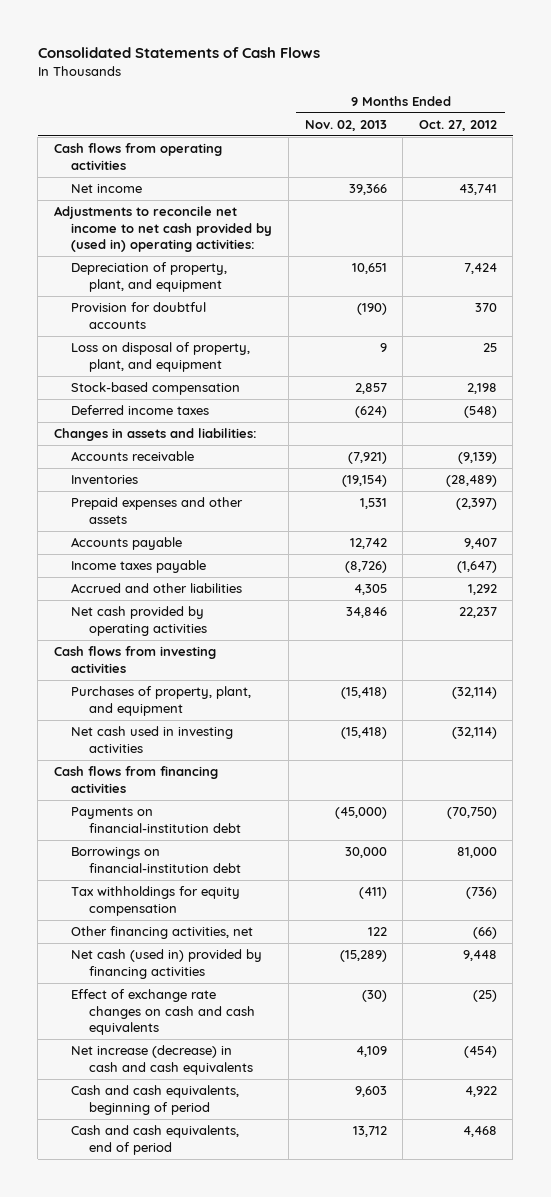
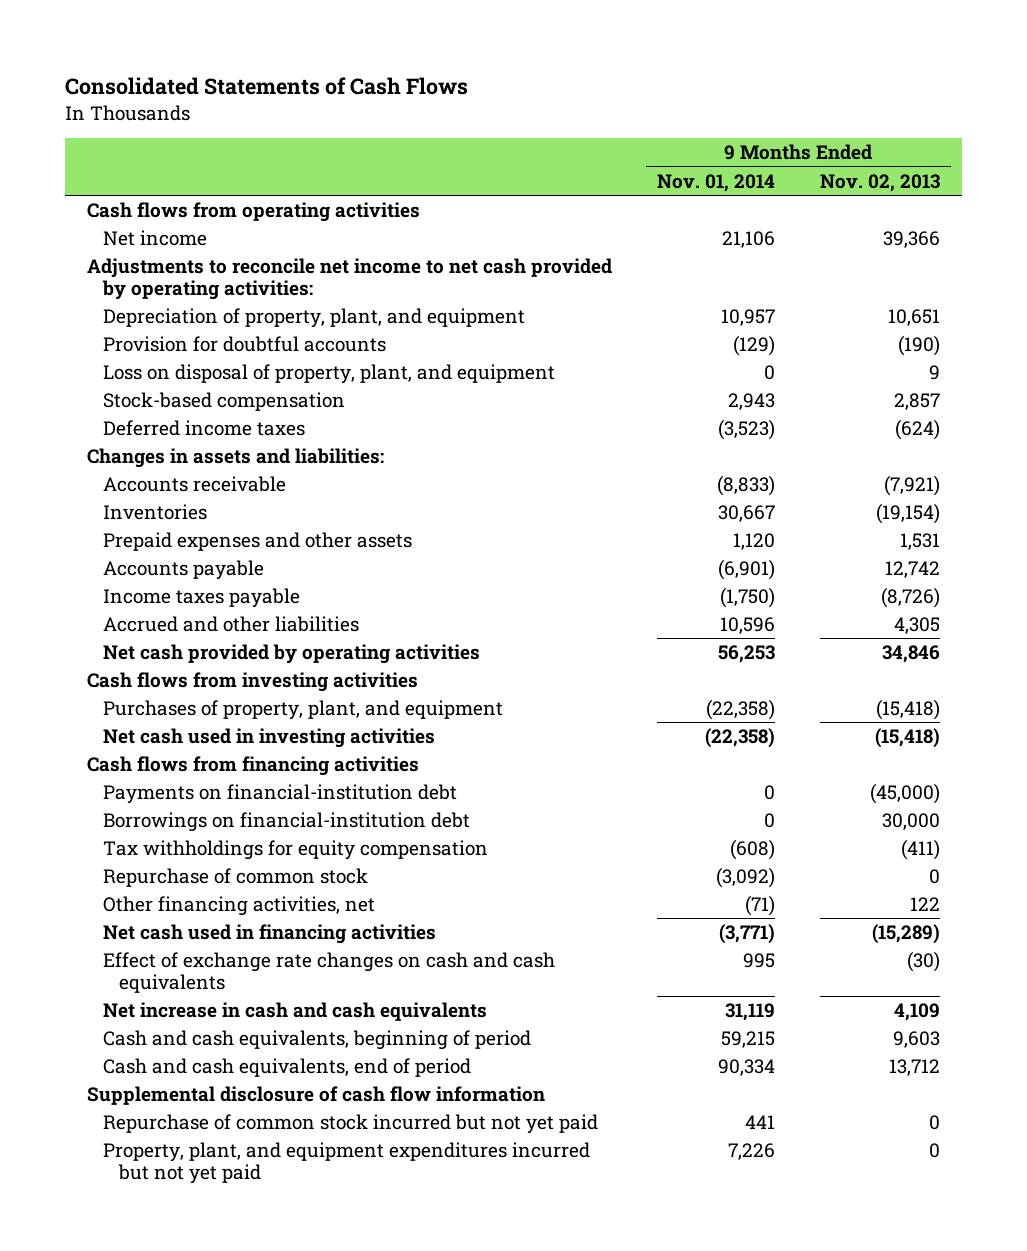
[418,119,497,131] Oct. 27, 2012 -> none
none -> [656,173,775,192] Nov. 01, 2014
[54,206,273,253] Adjustments to reconcile net income to net cash provided by (used in) operating activities: -> [87,257,613,300] Adjustments to reconcile net income to net cash provided by operating activities:
none -> [103,867,369,887] Repurchase of common stock
[71,949,263,979] Net cash (used in) provided by financing activities -> [103,923,437,944] Net cash used in financing activities
[71,1045,253,1075] Net increase (decrease) in cash and cash equivalents -> [103,1001,488,1021] Net increase in cash and cash equivalents
none -> [87,1085,546,1105] Supplemental disclosure of cash flow information
none -> [103,1113,599,1134] Repurchase of common stock incurred but not yet paid
none -> [103,1141,591,1184] Property, plant, and equipment expenditures incurred but not yet paid

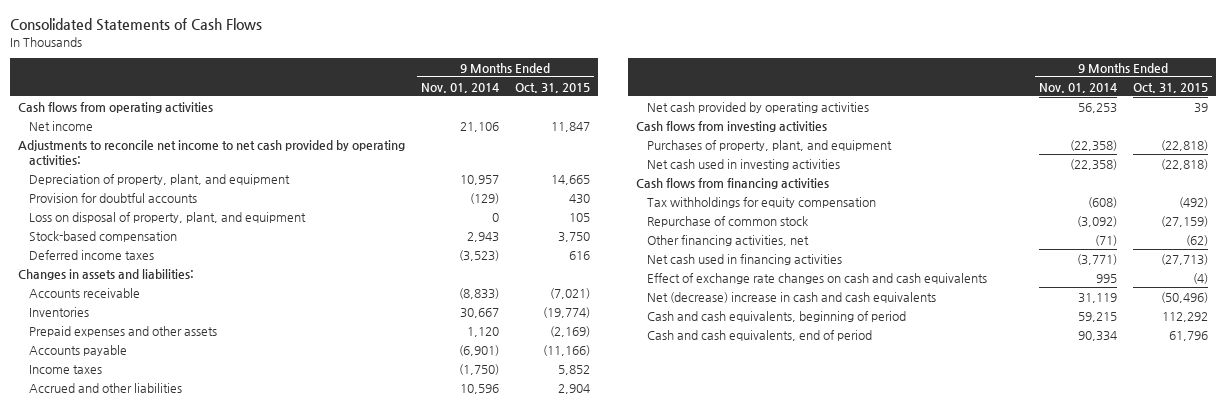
[819,173,940,192] Nov. 02, 2013 -> none
none -> [514,82,590,93] Oct. 31, 2015
[103,587,301,608] Income taxes payable -> [29,364,103,374] Income taxes
[103,783,458,804] Payments on financial-institution debt -> none
[103,811,471,832] Borrowings on financial-institution debt -> none
[103,1001,488,1021] Net increase in cash and cash equivalents -> [647,291,937,303] Net (decrease) increase in cash and cash equivalents
[87,1085,546,1105] Supplemental disclosure of cash flow information -> none
[103,1113,599,1134] Repurchase of common stock incurred but not yet paid -> none
[103,1141,591,1184] Property, plant, and equipment expenditures incurred but not yet paid -> none

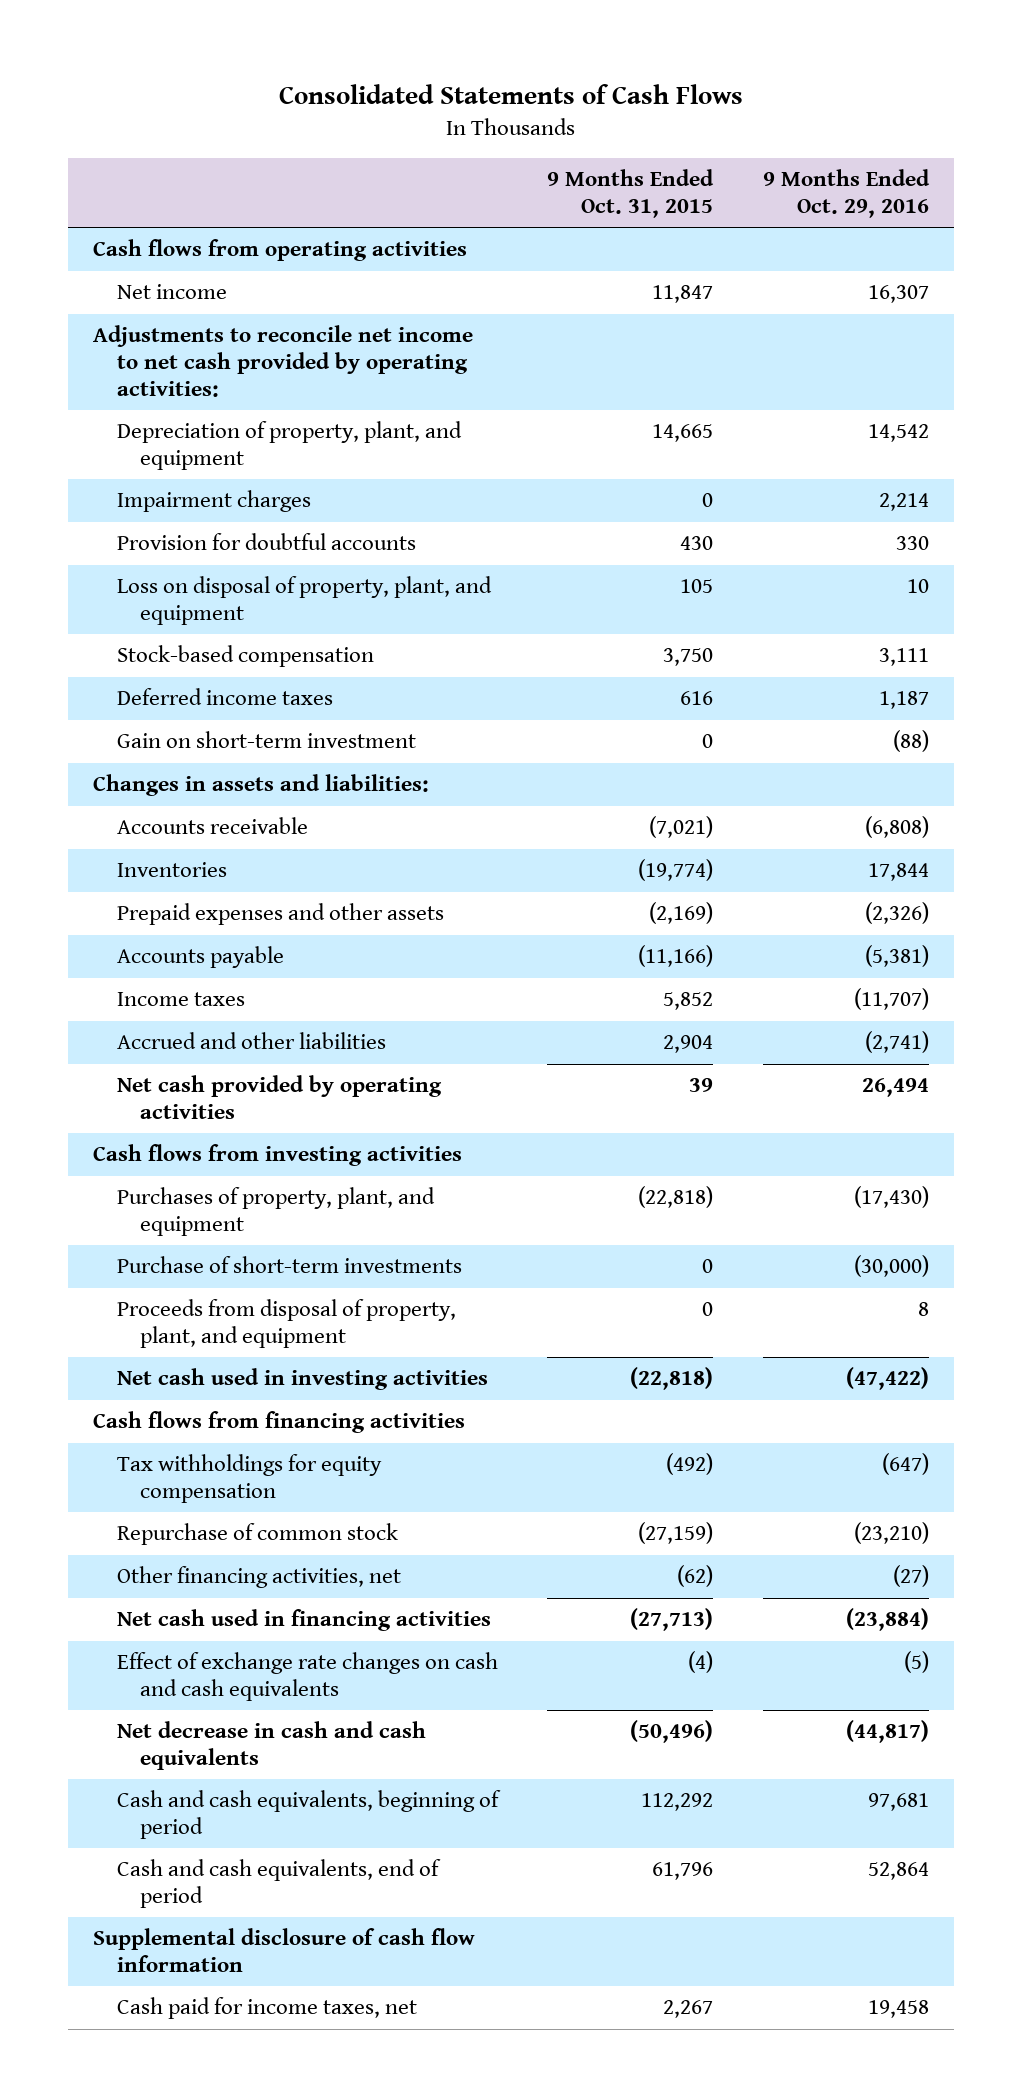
[420,82,499,93] Nov. 01, 2014 -> none
none -> [762,169,930,218] 9 Months Ended Oct. 29, 2016
none -> [116,490,311,513] Impairment charges
none -> [116,731,416,749] Gain on short-term investment
none -> [116,1256,462,1274] Purchase of short-term investments
none -> [116,1299,456,1349] Proceeds from disposal of property, plant, and equipment
[647,291,937,303] Net (decrease) increase in cash and cash equivalents -> [116,1721,426,1771] Net decrease in cash and cash equivalents
none -> [93,1928,476,1973] Supplemental disclosure of cash flow information
none -> [116,1997,417,2020] Cash paid for income taxes, net

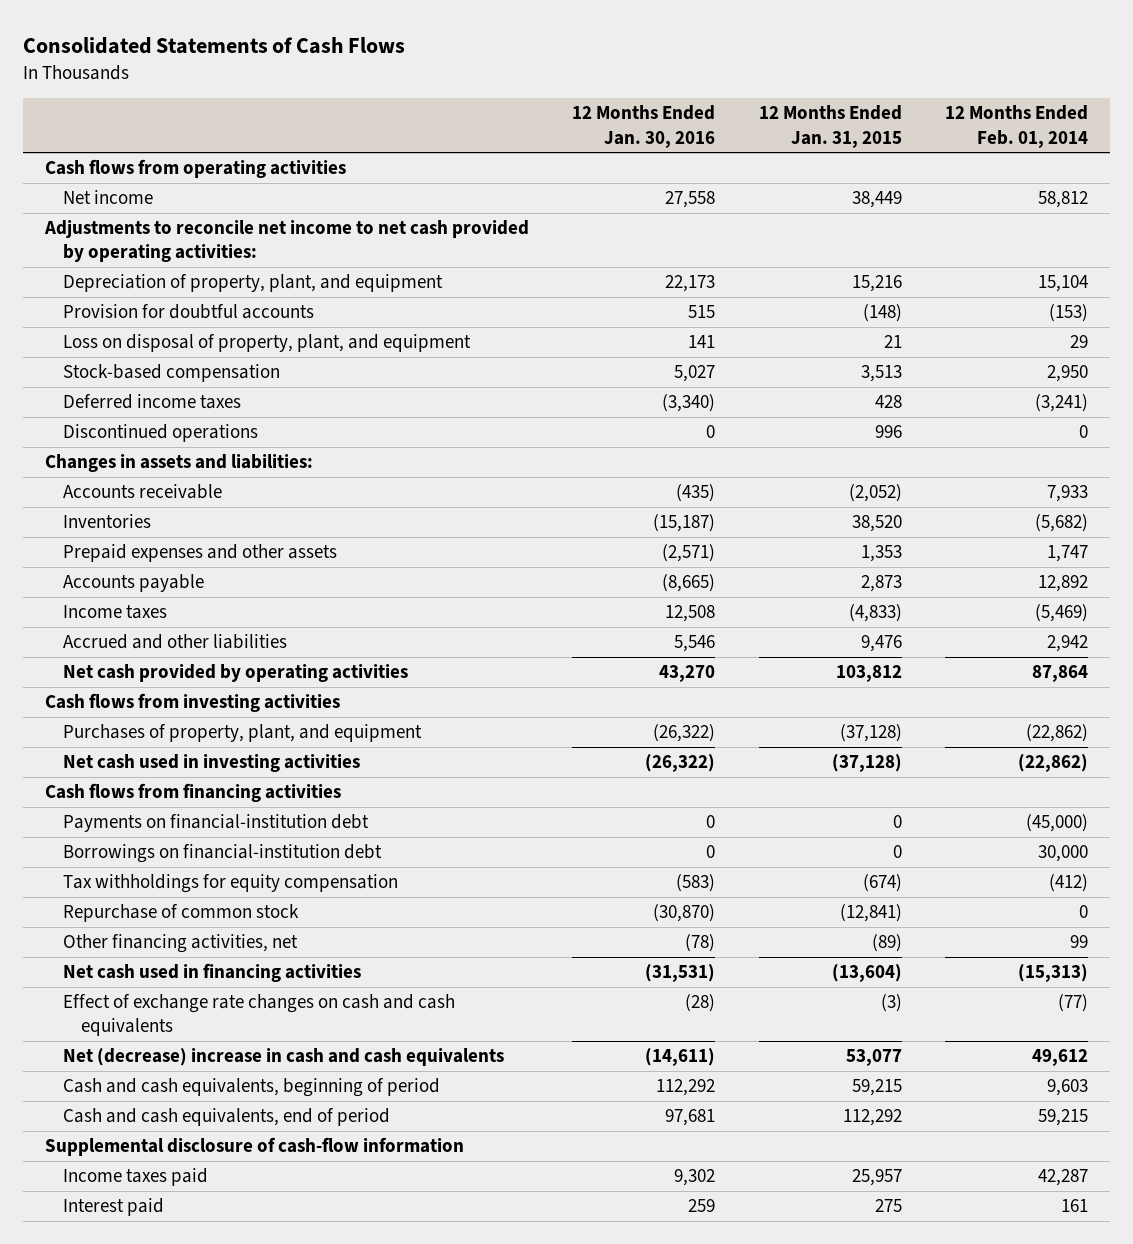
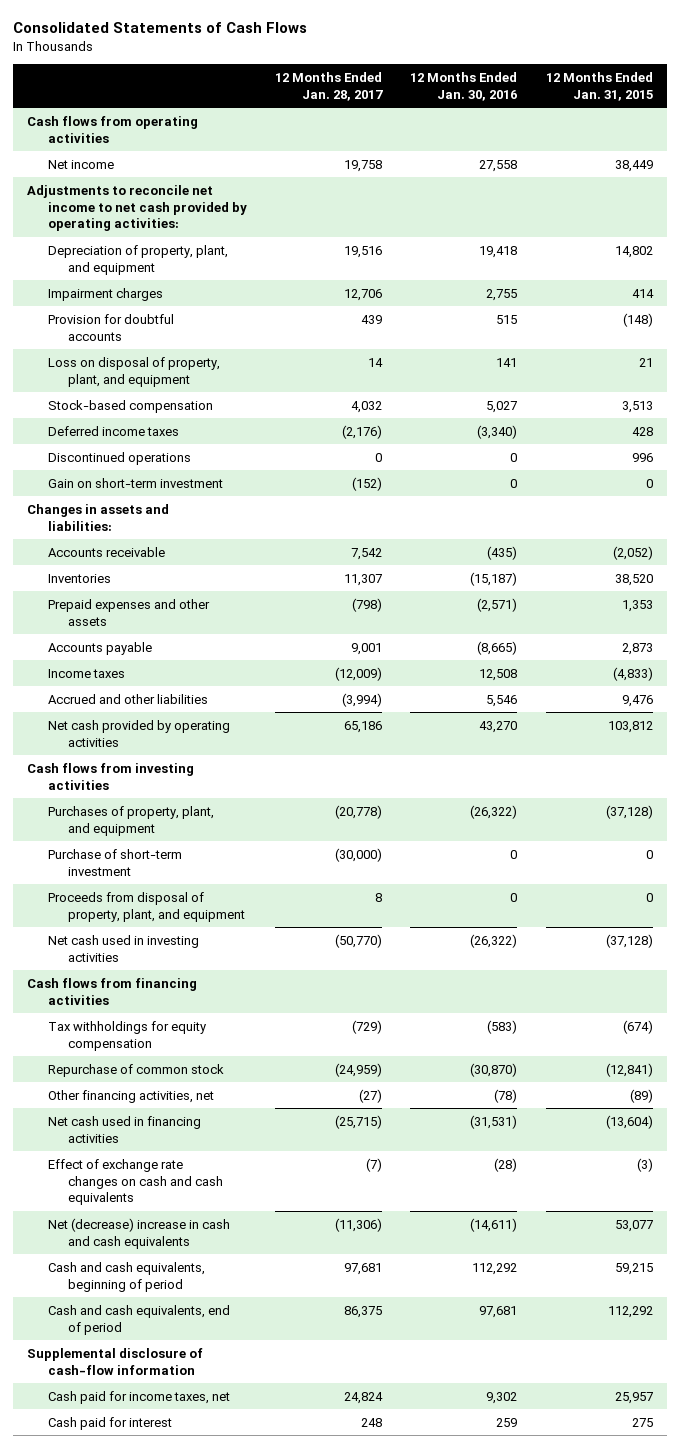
[945,105,1089,148] 12 Months Ended Feb. 01, 2014 -> none
none -> [274,71,383,101] 12 Months Ended Jan. 28, 2017
[665,275,716,293] 22,173 -> [479,245,518,258] 19,418
[851,275,902,293] 15,216 -> [614,245,653,258] 14,802
none -> [47,287,163,301] Impairment charges
none -> [47,477,223,488] Gain on short-term investment
none -> [47,848,182,876] Purchase of short-term investment
none -> [47,891,246,922] Proceeds from disposal of property, plant, and equipment
[62,814,369,833] Payments on financial-institution debt -> none
[62,844,382,864] Borrowings on financial-institution debt -> none
[62,1168,208,1187] Income taxes paid -> [47,1390,230,1404] Cash paid for income taxes, net
[62,1198,164,1217] Interest paid -> [47,1416,172,1430] Cash paid for interest

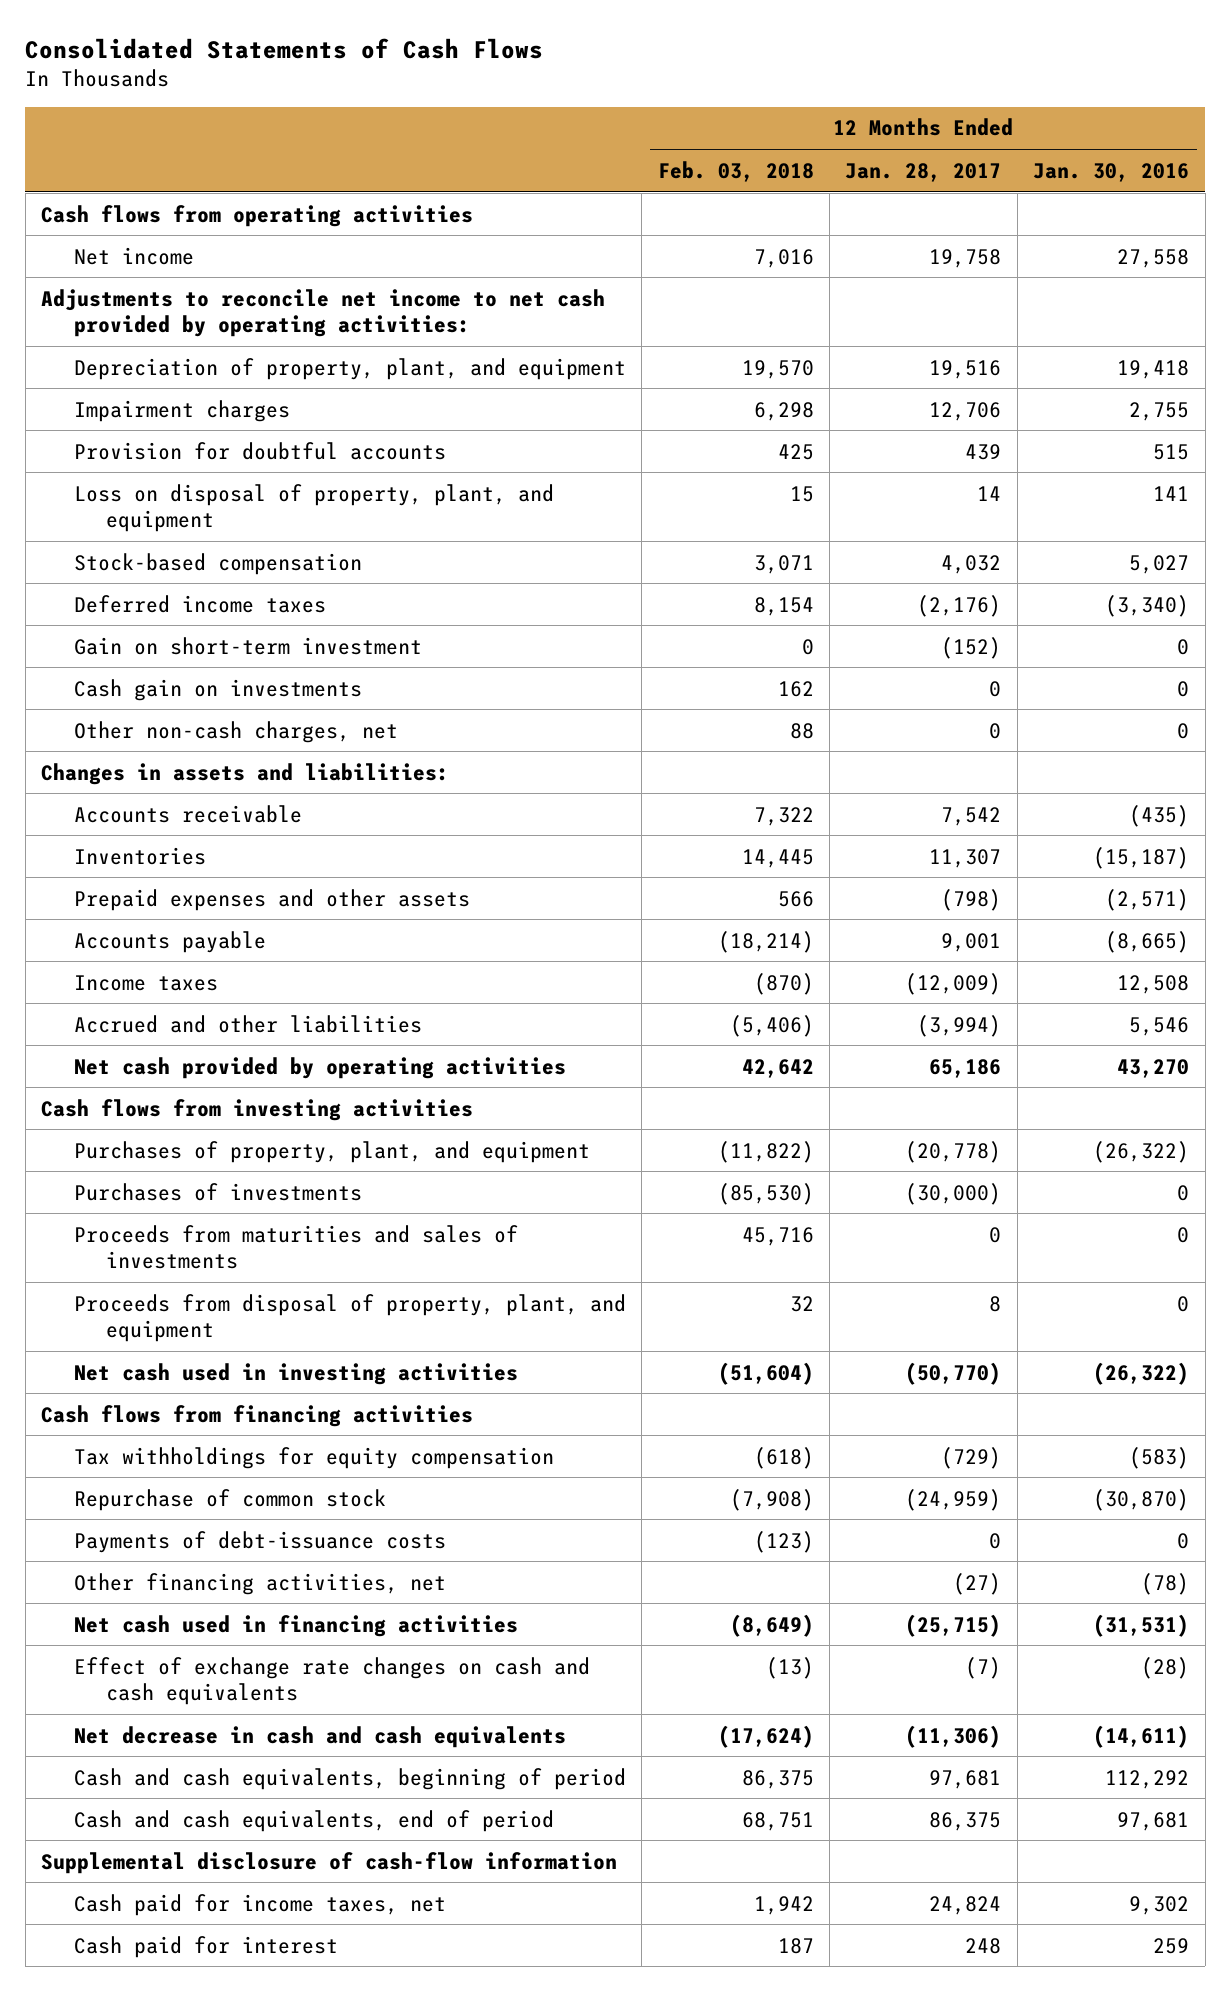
[545,71,653,101] 12 Months Ended Jan. 31, 2015 -> none
none -> [657,160,814,182] Feb. 03, 2018
[47,451,191,465] Discontinued operations -> none
none -> [73,678,362,701] Cash gain on investments
none -> [73,720,398,743] Other non-cash charges, net
[47,848,182,876] Purchase of short-term investment -> none
none -> [73,1182,362,1201] Purchases of investments
none -> [73,1224,518,1269] Proceeds from maturities and sales of investments
none -> [73,1530,446,1553] Payments of debt-issuance costs
[47,1217,230,1249] Net (decrease) increase in cash and cash equivalents -> [73,1725,566,1748] Net decrease in cash and cash equivalents

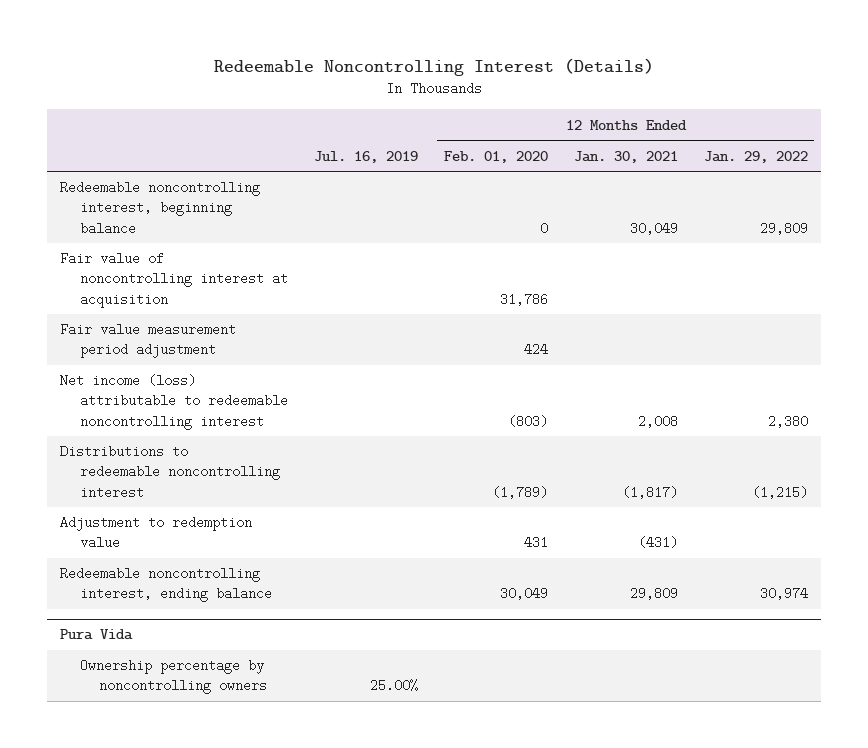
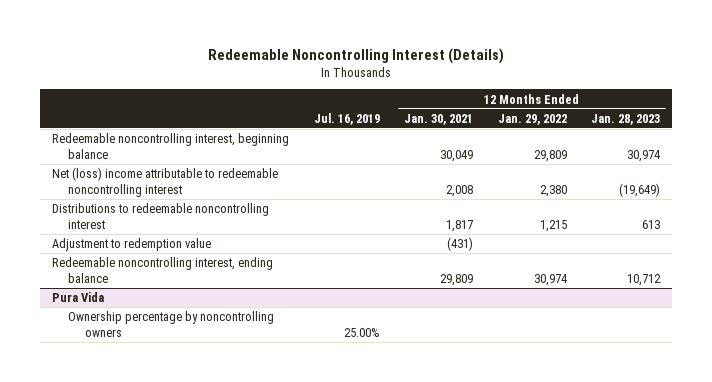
[443,150,548,163] Feb. 01, 2020 -> none
none -> [591,113,661,125] Jan. 28, 2023
[60,252,288,308] Fair value of noncontrolling interest at acquisition -> none
[60,323,237,359] Fair value measurement period adjustment -> none
[60,374,288,430] Net income (loss) attributable to redeemable noncontrolling interest -> [52,167,279,197] Net (loss) income attributable to redeemable noncontrolling interest
[621,485,678,499] (1,817) -> [446,219,474,232] 1,817
[751,485,808,499] (1,215) -> [539,219,567,232] 1,215

